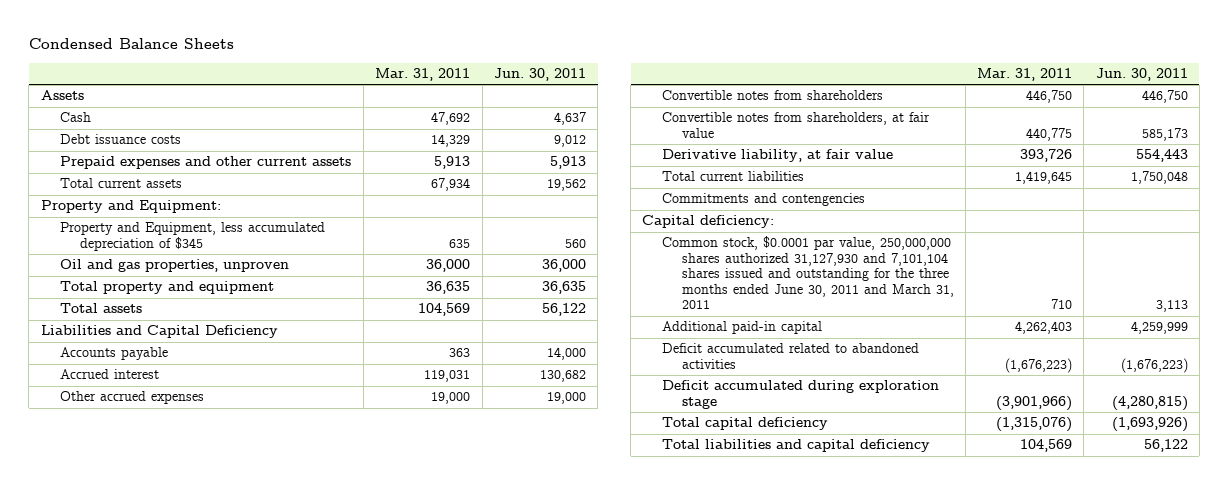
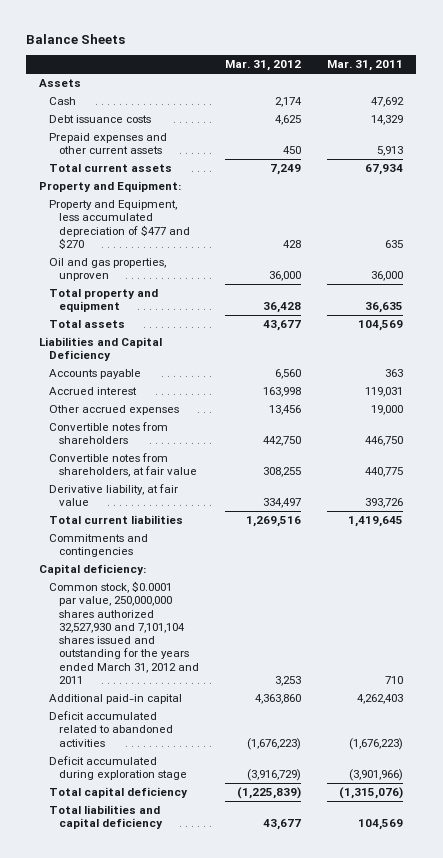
[28,38,234,50] Condensed Balance Sheets -> [26,33,126,44] Balance Sheets
[493,68,586,82] Jun. 30, 2011 -> none
none -> [224,60,301,72] Mar. 31, 2012
[60,222,326,251] Property and Equipment, less accumulated depreciation of $345 -> [48,200,190,249] Property and Equipment, less accumulated depreciation of $477 and $270
[661,193,865,207] Commitments and contengencies -> [48,534,148,558] Commitments and contingencies
[661,236,954,310] Common stock, $0.0001 par value, 250,000,000 shares authorized 31,127,930 and 7,101,104 shares issued and outstanding for the three months ended June 30, 2011 and March 31, 2011 -> [48,581,199,684] Common stock, $0.0001 par value, 250,000,000 shares authorized 32,527,930 and 7,101,104 shares issued and outstanding for the years ended March 31, 2012 and 2011

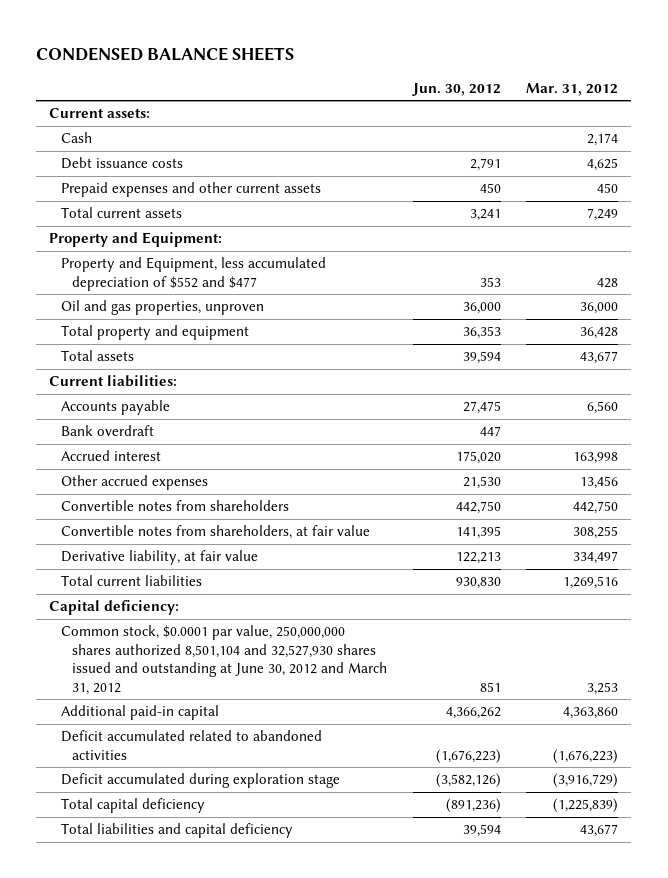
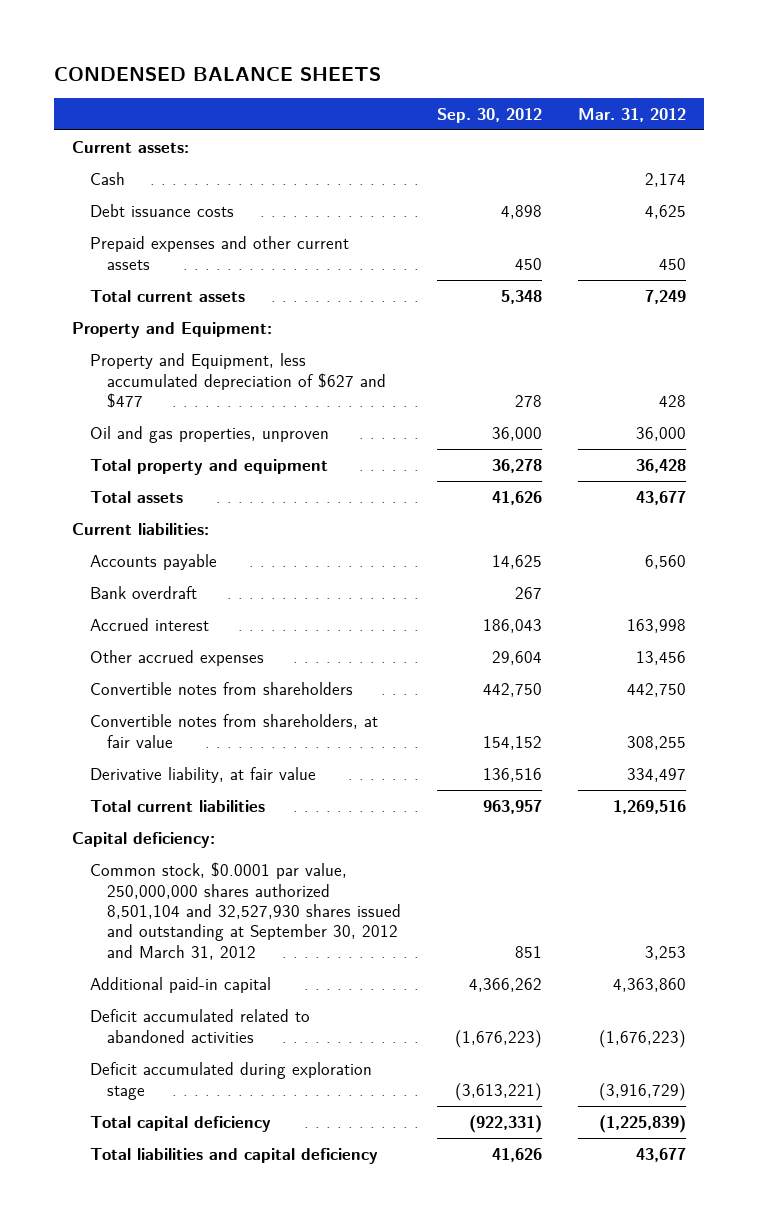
[411,82,501,96] Jun. 30, 2012 -> none
none -> [437,107,543,123] Sep. 30, 2012
[60,257,326,291] Property and Equipment, less accumulated depreciation of $552 and $477 -> [89,353,387,409] Property and Equipment, less accumulated depreciation of $627 and $477
[60,625,388,695] Common stock, $0.0001 par value, 250,000,000 shares authorized 8,501,104 and 32,527,930 shares issued and outstanding at June 30, 2012 and March 31, 2012 -> [89,862,402,960] Common stock, $0.0001 par value, 250,000,000 shares authorized 8,501,104 and 32,527,930 shares issued and outstanding at September 30, 2012 and March 31, 2012

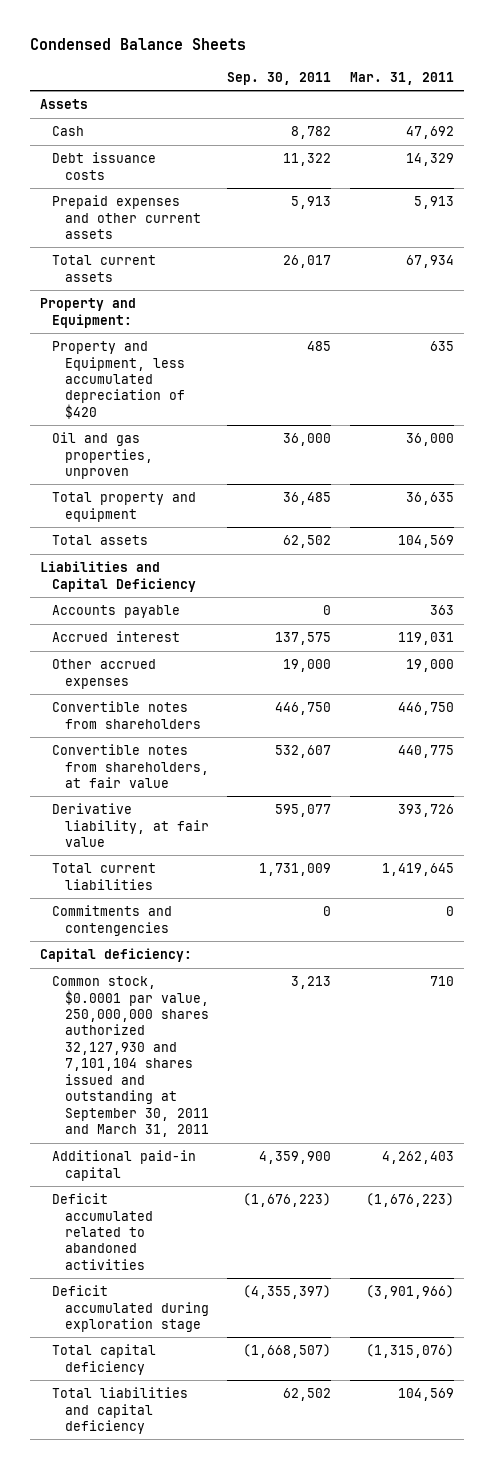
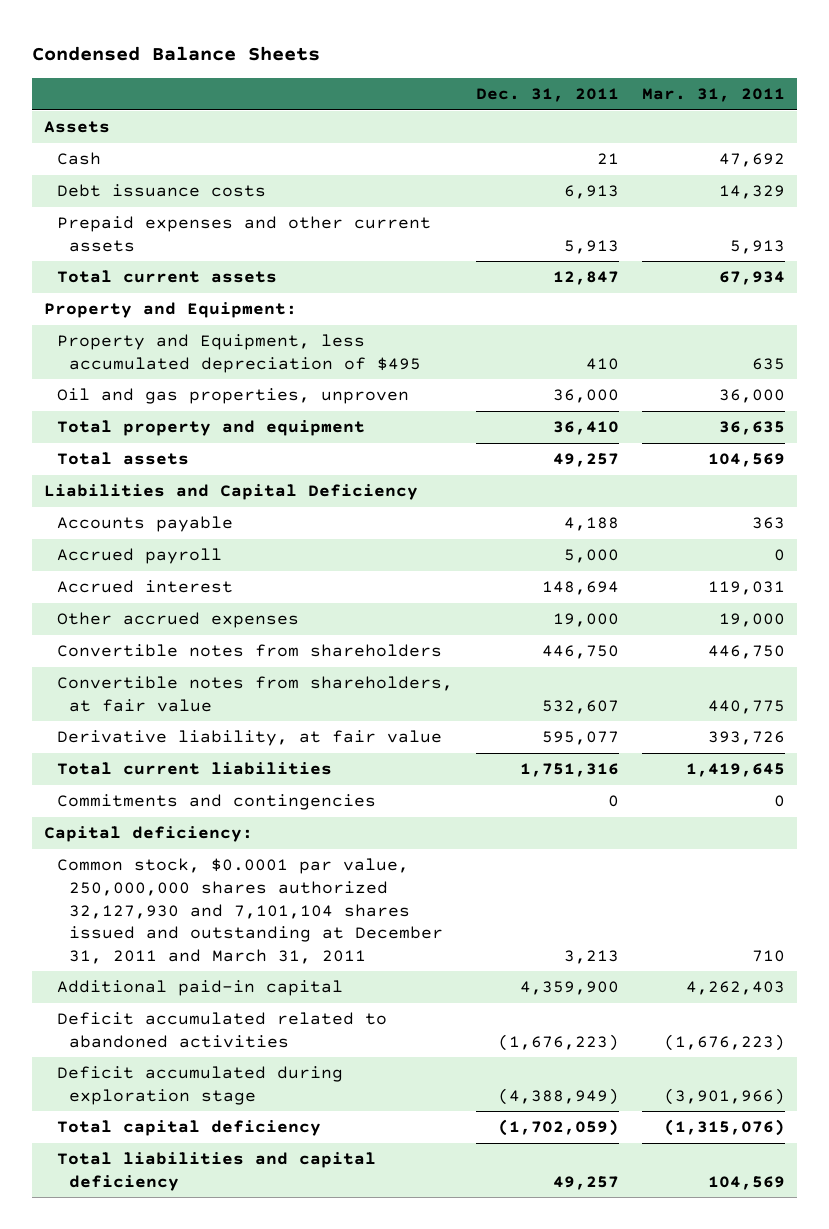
[227,71,332,85] Sep. 30, 2011 -> none
none -> [475,88,619,103] Dec. 31, 2011
[52,341,185,419] Property and Equipment, less accumulated depreciation of $420 -> [56,334,422,373] Property and Equipment, less accumulated depreciation of $495
none -> [56,548,222,565] Accrued payroll
[52,905,173,936] Commitments and contengencies -> [56,794,376,811] Commitments and contingencies
[52,976,209,1138] Common stock, $0.0001 par value, 250,000,000 shares authorized 32,127,930 and 7,101,104 shares issued and outstanding at September 30, 2011 and March 31, 2011 -> [56,858,444,964] Common stock, $0.0001 par value, 250,000,000 shares authorized 32,127,930 and 7,101,104 shares issued and outstanding at December 31, 2011 and March 31, 2011

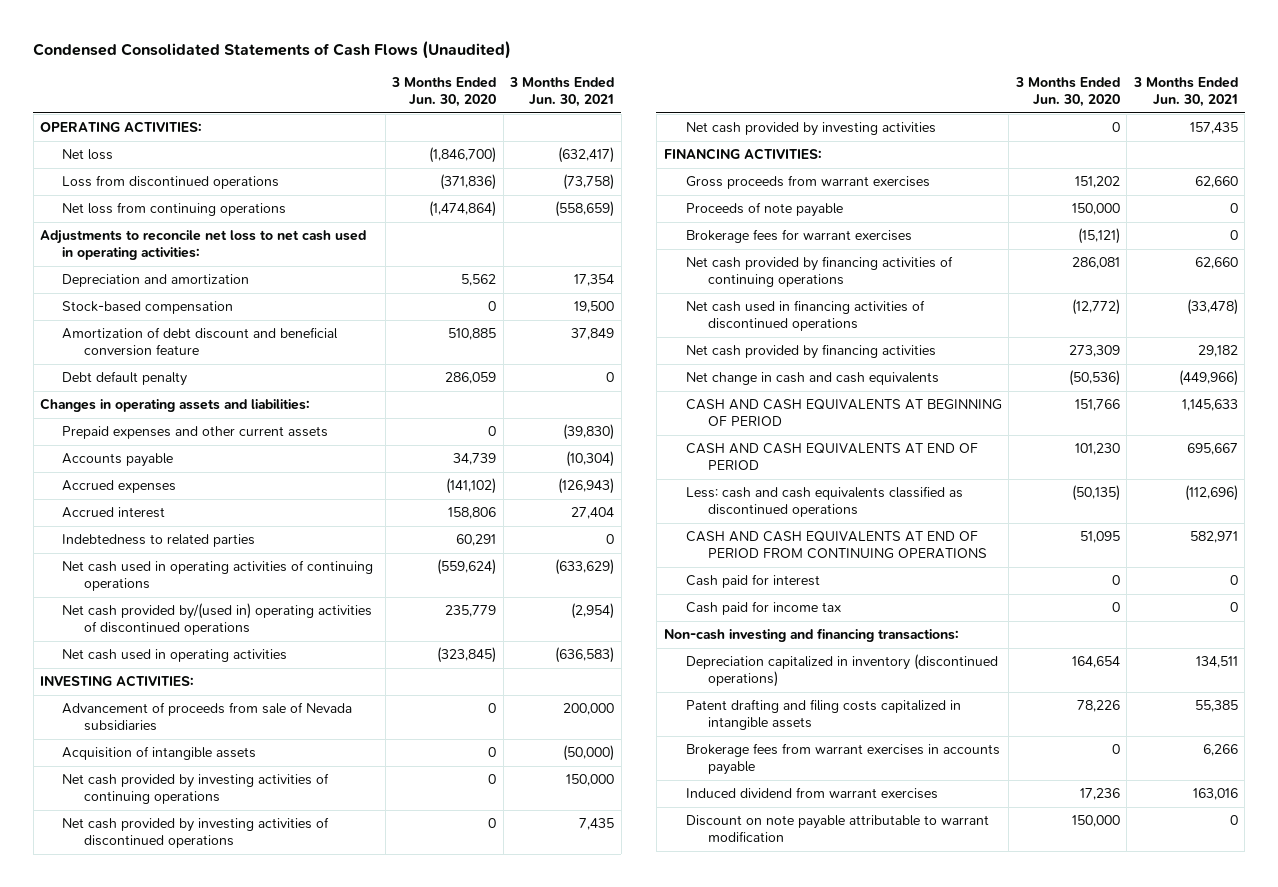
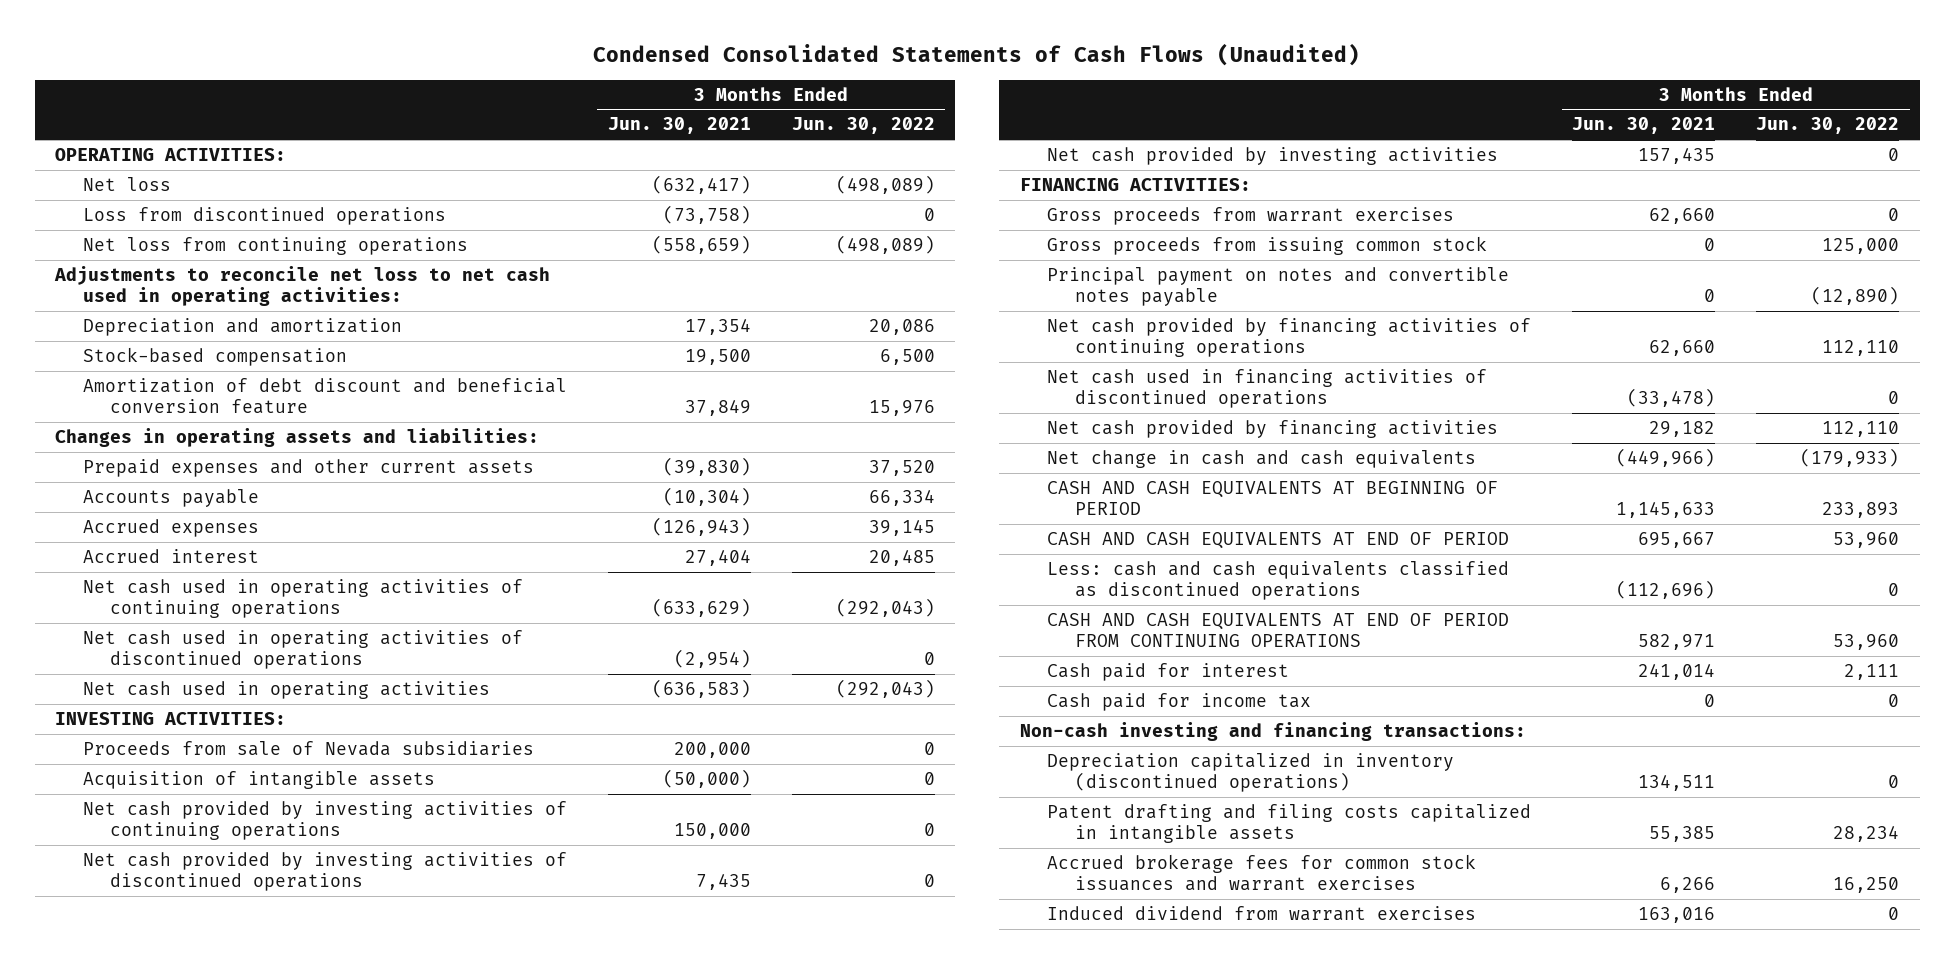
[391,77,497,108] 3 Months Ended Jun. 30, 2020 -> none
none -> [791,117,935,135] Jun. 30, 2022
[62,371,188,387] Debt default penalty -> none
[62,534,256,548] Indebtedness to related parties -> none
[62,603,373,636] Net cash provided by/(used in) operating activities of discontinued operations -> [82,630,523,669] Net cash used in operating activities of discontinued operations
[62,702,353,732] Advancement of proceeds from sale of Nevada subsidiaries -> [82,741,534,757] Proceeds from sale of Nevada subsidiaries
[685,202,843,218] Proceeds of note payable -> none
[685,229,912,244] Brokerage fees for warrant exercises -> none
none -> [1047,236,1488,256] Gross proceeds from issuing common stock
none -> [1047,267,1510,306] Principal payment on notes and convertible notes payable
[1229,575,1238,586] 0 -> [1638,663,1716,681] 241,014
[685,743,1000,776] Brokerage fees from warrant exercises in accounts payable -> [1047,854,1477,891] Accrued brokerage fees for common stock issuances and warrant exercises
[685,815,989,843] Discount on note payable attributable to warrant modification -> none

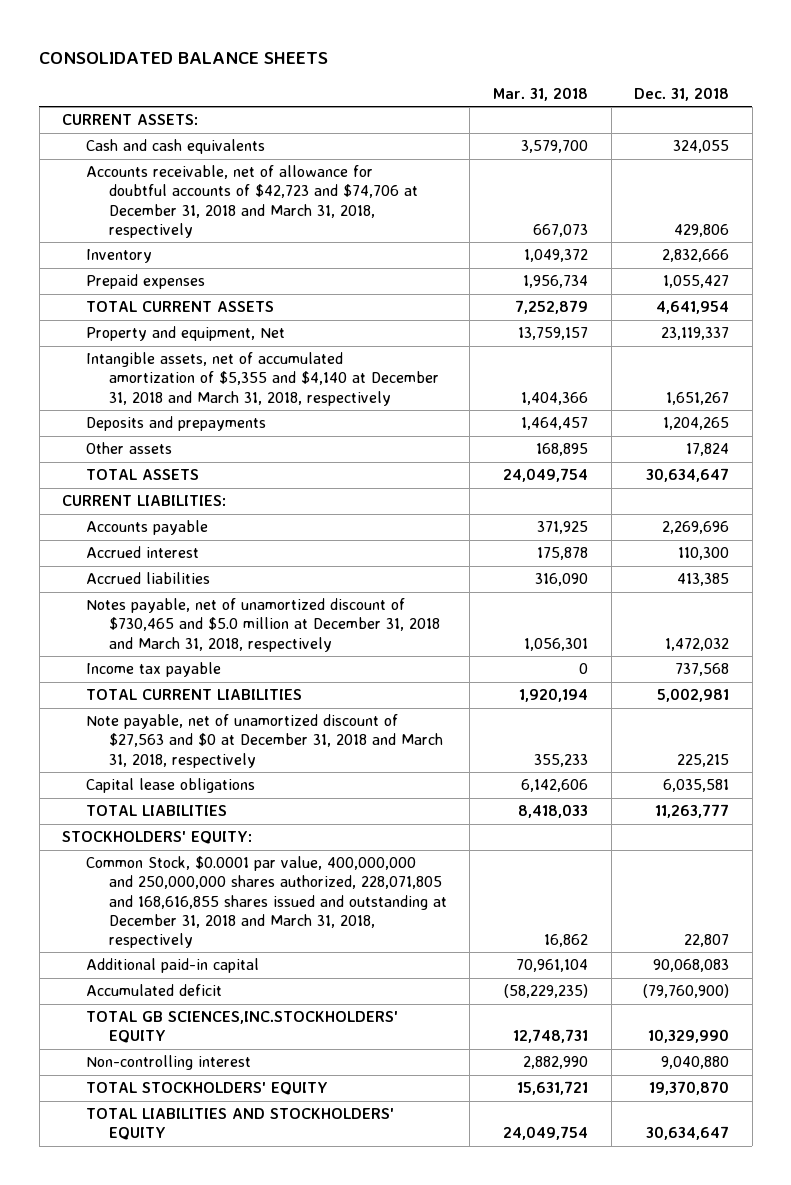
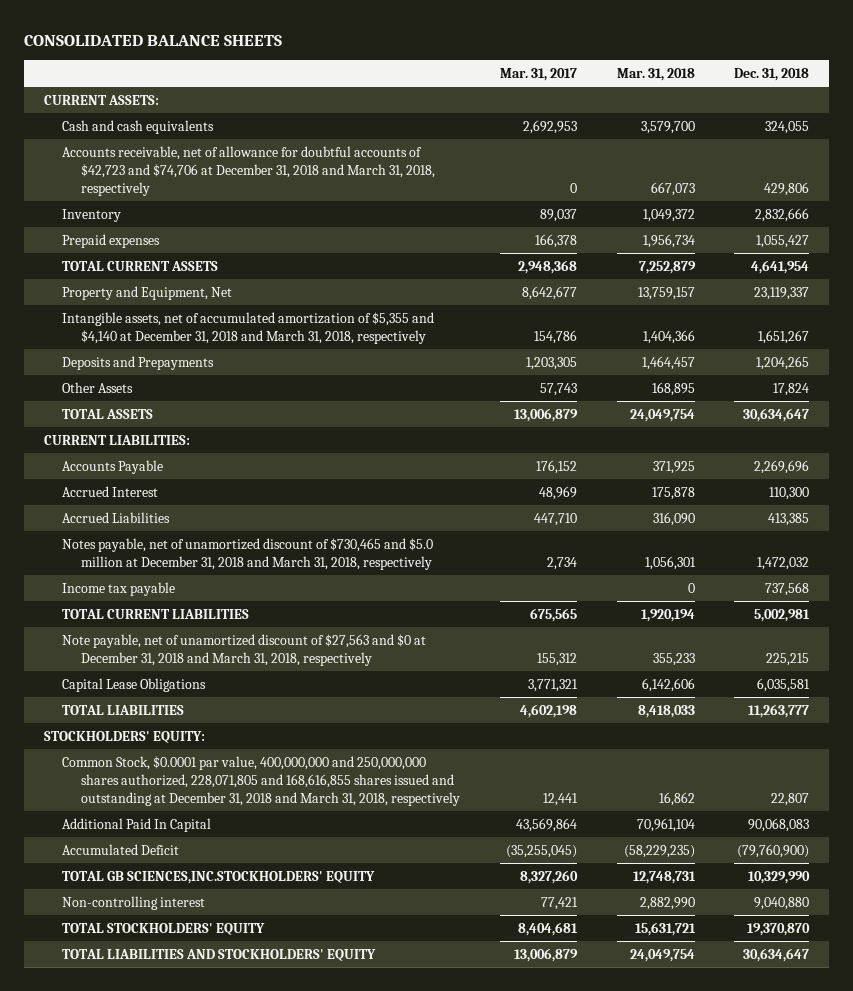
none -> [499,68,577,82] Mar. 31, 2017
[85,326,285,342] Property and equipment, Net -> [62,286,233,301] Property and Equipment, Net
[85,416,266,432] Deposits and prepayments -> [62,356,215,371] Deposits and Prepayments
[85,442,172,455] Other assets -> [62,382,134,394] Other Assets
[85,520,208,536] Accounts payable -> [62,460,164,475] Accounts Payable
[85,546,199,559] Accrued interest -> [62,486,159,498] Accrued Interest
[85,572,210,585] Accrued liabilities -> [62,512,171,524] Accrued Liabilities
[85,778,255,794] Capital lease obligations -> [62,678,207,693] Capital Lease Obligations
[85,958,259,974] Additional paid-in capital -> [62,818,212,833] Additional Paid In Capital
[85,984,222,997] Accumulated deficit -> [62,844,180,856] Accumulated Deficit

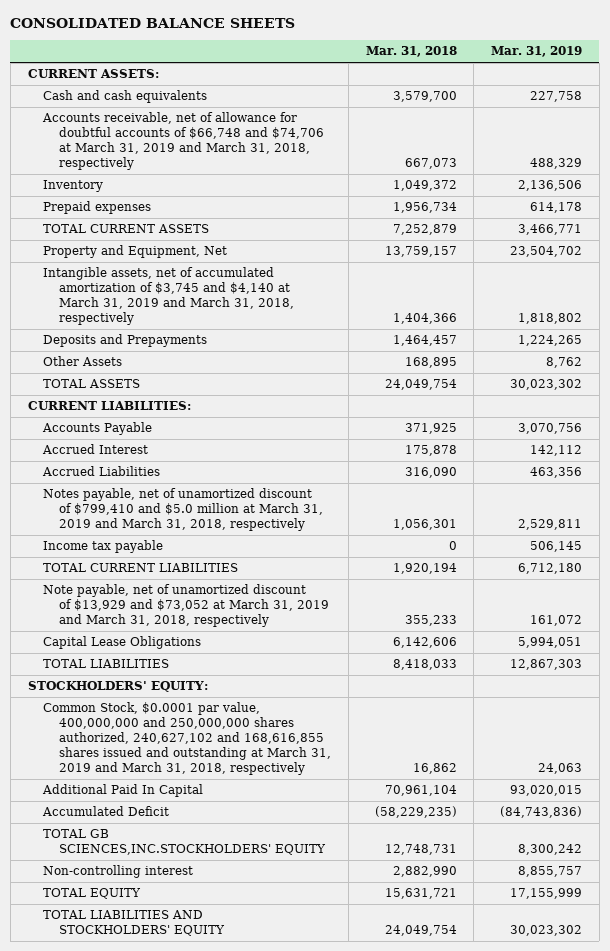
[499,68,577,82] Mar. 31, 2017 -> none
[734,68,810,82] Dec. 31, 2018 -> none
none -> [491,46,583,58] Mar. 31, 2019
[62,146,435,196] Accounts receivable, net of allowance for doubtful accounts of $42,723 and $74,706 at December 31, 2018 and March 31, 2018, respectively -> [42,112,324,170] Accounts receivable, net of allowance for doubtful accounts of $66,748 and $74,706 at March 31, 2019 and March 31, 2018, respectively
[62,312,435,344] Intangible assets, net of accumulated amortization of $5,355 and $4,140 at December 31, 2018 and March 31, 2018, respectively -> [43,267,294,325] Intangible assets, net of accumulated amortization of $3,745 and $4,140 at March 31, 2019 and March 31, 2018, respectively
[62,538,434,570] Notes payable, net of unamortized discount of $730,465 and $5.0 million at December 31, 2018 and March 31, 2018, respectively -> [43,488,323,532] Notes payable, net of unamortized discount of $799,410 and $5.0 million at March 31, 2019 and March 31, 2018, respectively
[62,634,427,666] Note payable, net of unamortized discount of $27,563 and $0 at December 31, 2018 and March 31, 2018, respectively -> [43,584,329,628] Note payable, net of unamortized discount of $13,929 and $73,052 at March 31, 2019 and March 31, 2018, respectively
[62,756,460,806] Common Stock, $0.0001 par value, 400,000,000 and 250,000,000 shares authorized, 228,071,805 and 168,616,855 shares issued and outstanding at December 31, 2018 and March 31, 2018, respectively -> [43,702,331,775] Common Stock, $0.0001 par value, 400,000,000 and 250,000,000 shares authorized, 240,627,102 and 168,616,855 shares issued and outstanding at March 31, 2019 and March 31, 2018, respectively
[62,923,266,936] TOTAL STOCKHOLDERS' EQUITY -> [43,888,142,900] TOTAL EQUITY

